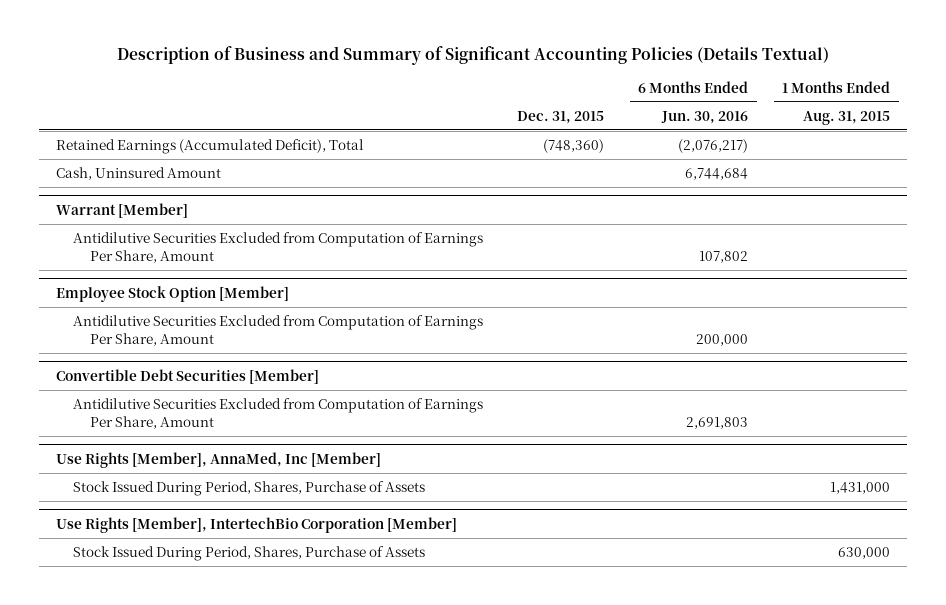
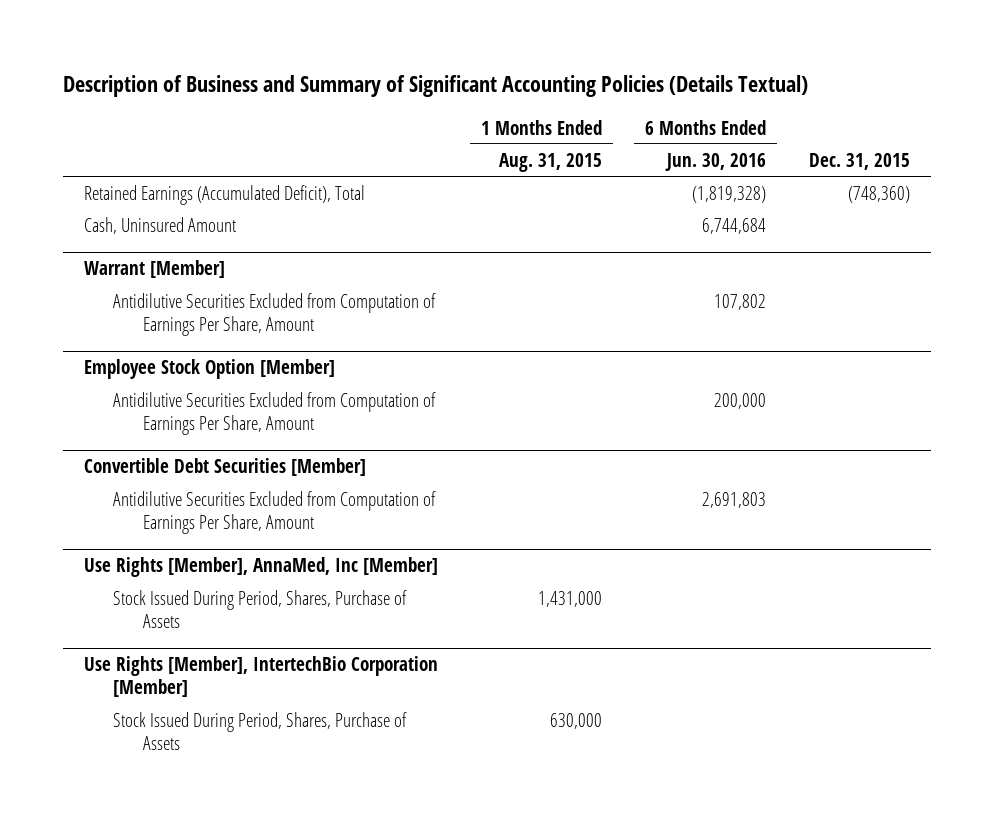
[678,138,749,153] (2,076,217) -> [692,185,767,203] (1,819,328)

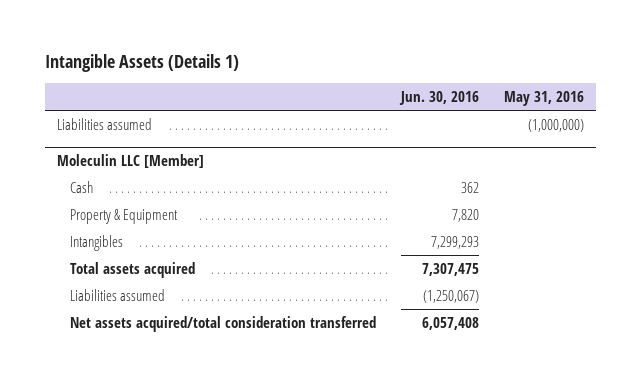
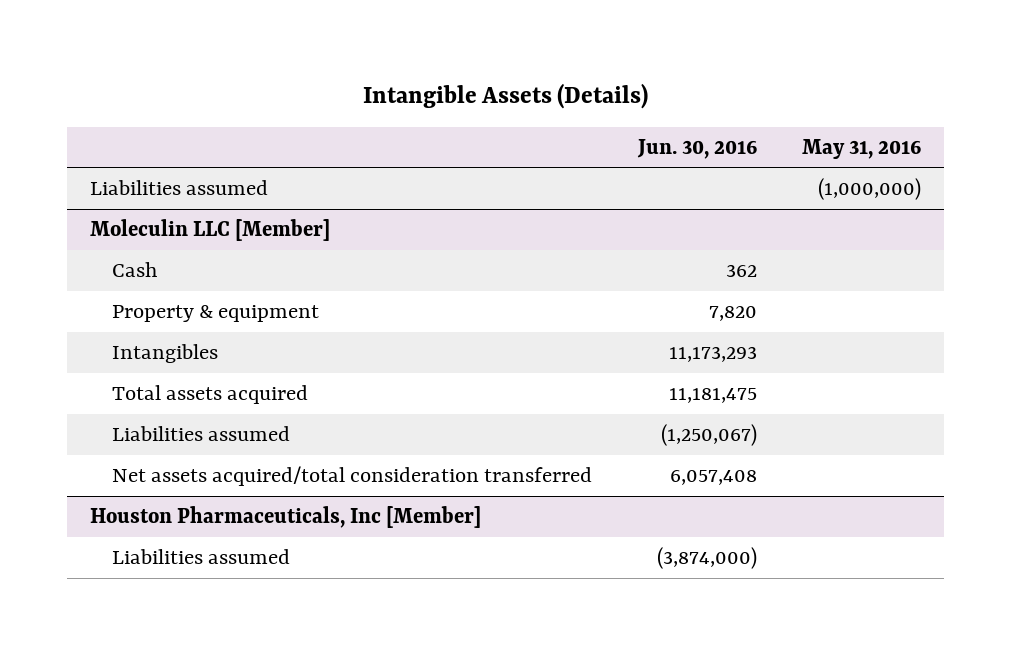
[44,54,239,73] Intangible Assets (Details 1) -> [362,83,648,110] Intangible Assets (Details)
[69,208,178,224] Property & Equipment -> [111,305,319,323] Property & equipment
[430,235,479,249] 7,299,293 -> [668,346,757,363] 11,173,293
[421,262,479,276] 7,307,475 -> [668,388,757,404] 11,181,475
none -> [90,506,482,529] Houston Pharmaceuticals, Inc [Member]
none -> [111,549,290,565] Liabilities assumed

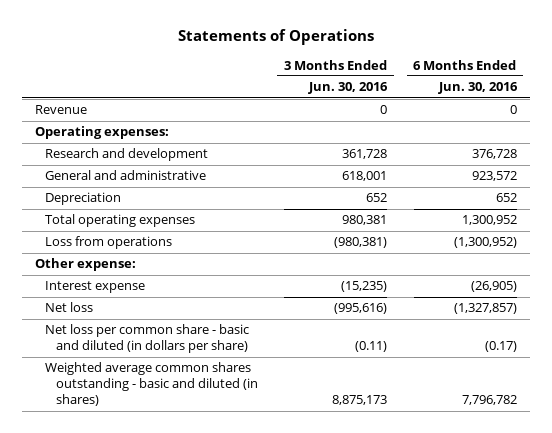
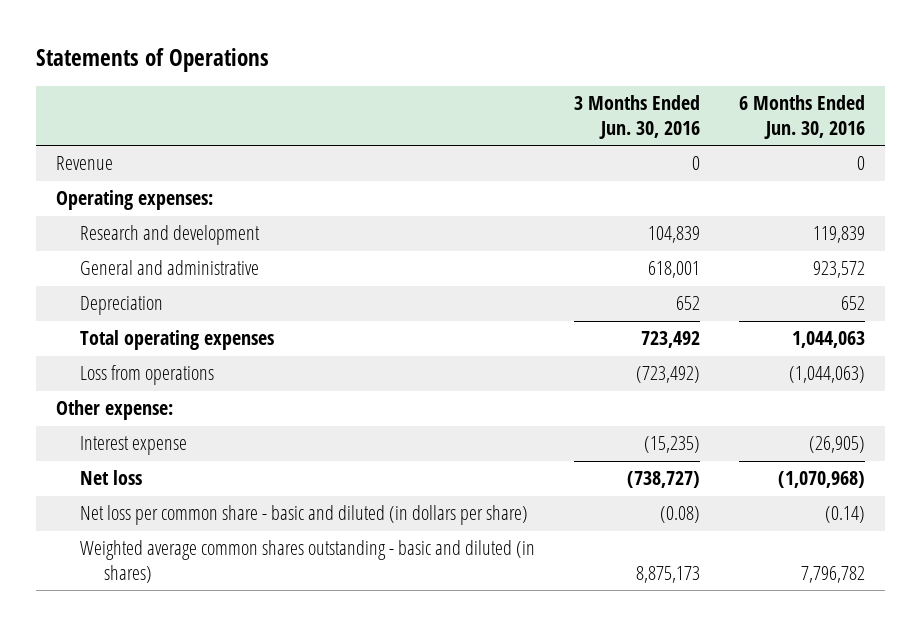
[342,149,388,160] 361,728 -> [648,226,701,244] 104,839
[471,149,517,160] 376,728 -> [813,226,866,244] 119,839
[342,215,388,226] 980,381 -> [641,331,701,349] 723,492
[461,215,517,226] 1,300,952 -> [792,331,866,349] 1,044,063
[334,237,388,249] (980,381) -> [636,366,701,384] (723,492)
[453,237,517,249] (1,300,952) -> [789,366,866,384] (1,044,063)
[334,303,388,315] (995,616) -> [627,471,701,489] (738,727)
[453,303,517,315] (1,327,857) -> [778,471,866,489] (1,070,968)
[355,341,388,353] (0.11) -> [660,506,701,524] (0.08)
[484,341,517,353] (0.17) -> [825,506,866,524] (0.14)

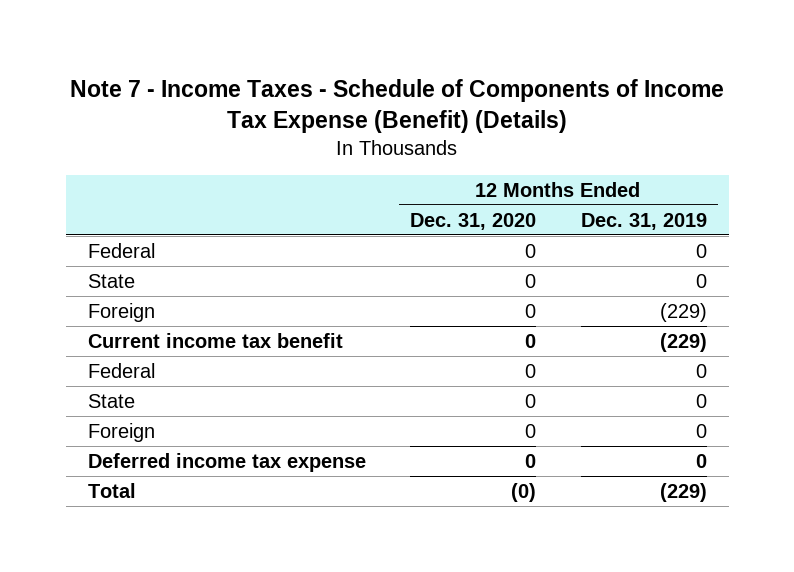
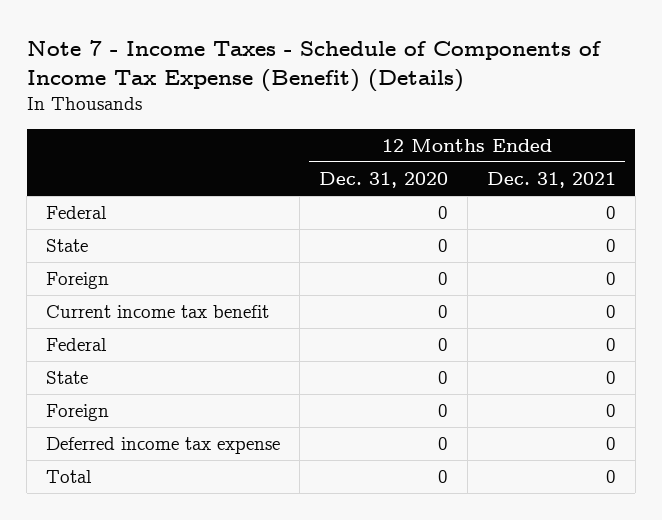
[580,212,707,230] Dec. 31, 2019 -> none
none -> [486,172,616,189] Dec. 31, 2021
[511,482,537,502] (0) -> [437,470,448,484] 0

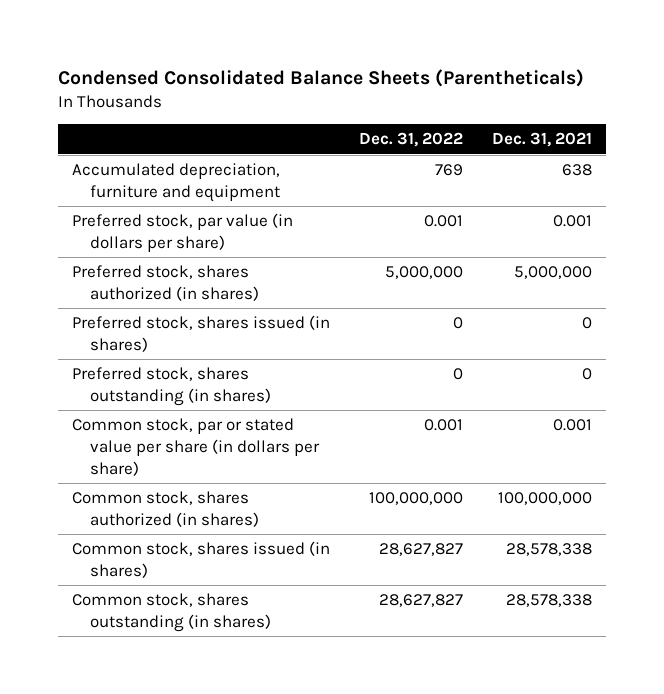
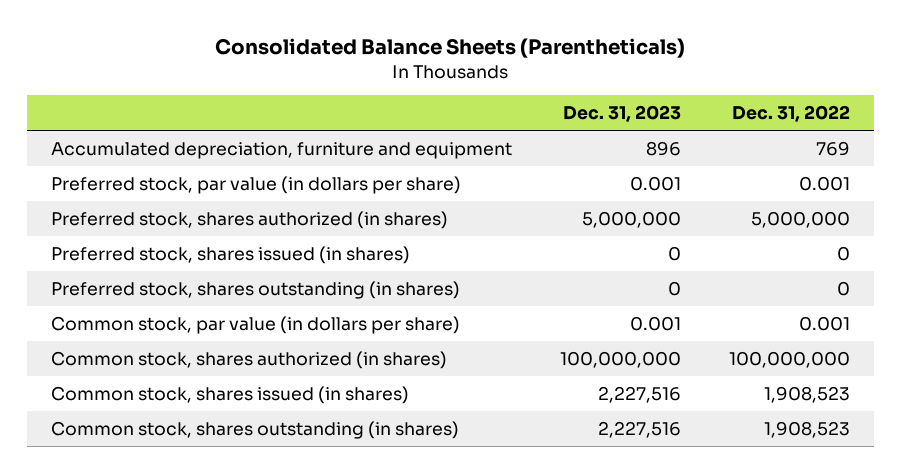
[58,69,585,88] Condensed Consolidated Balance Sheets (Parentheticals) -> [215,38,686,59] Consolidated Balance Sheets (Parentheticals)
[491,132,592,148] Dec. 31, 2021 -> none
none -> [562,104,681,122] Dec. 31, 2023
[72,418,320,476] Common stock, par or stated value per share (in dollars per share) -> [50,315,460,334] Common stock, par value (in dollars per share)
[379,543,464,557] 28,627,827 -> [763,385,850,403] 1,908,523
[379,594,464,608] 28,627,827 -> [763,420,850,438] 1,908,523

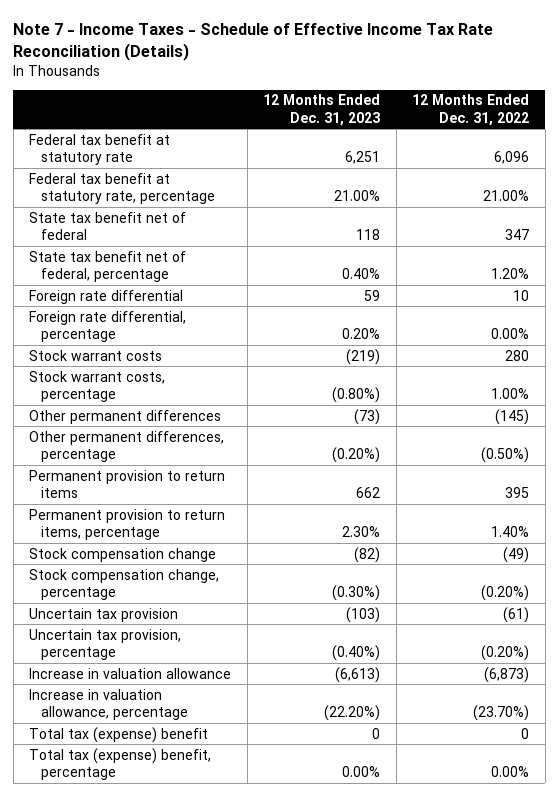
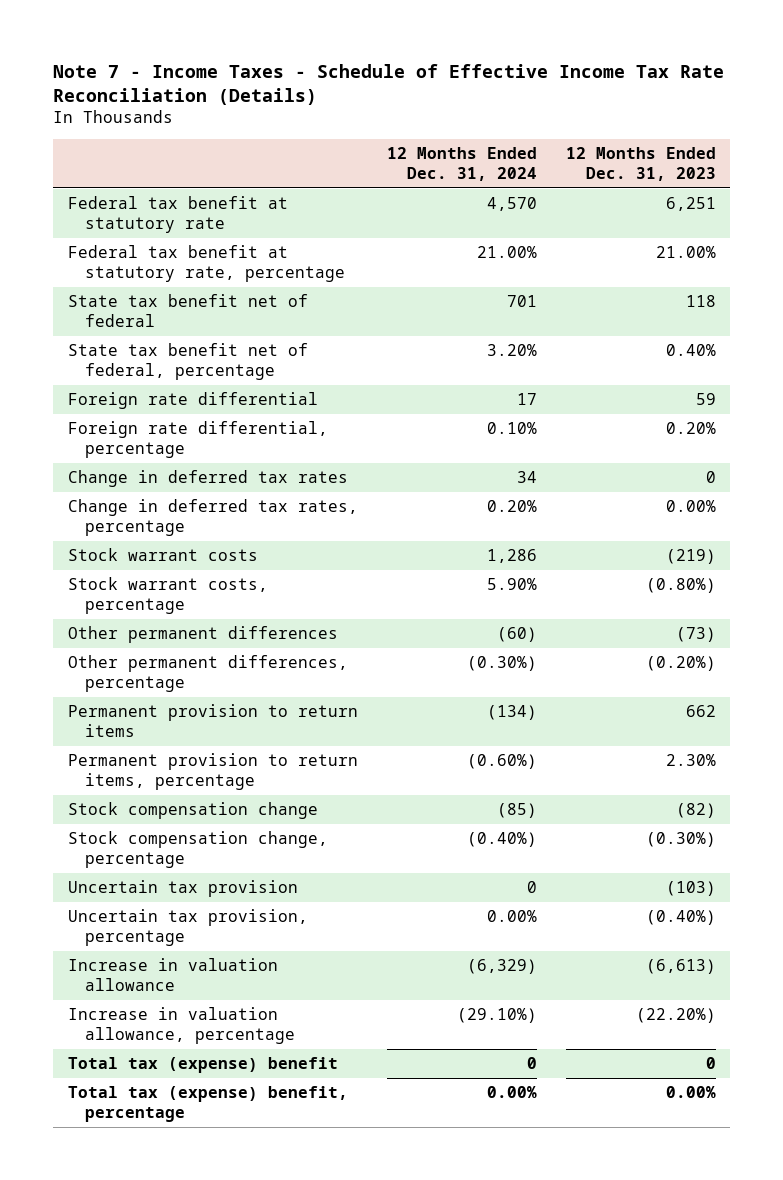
[412,94,530,126] 12 Months Ended Dec. 31, 2022 -> none
none -> [386,147,537,181] 12 Months Ended Dec. 31, 2024
none -> [67,470,348,488] Change in deferred tax rates
none -> [67,499,358,536] Change in deferred tax rates, percentage

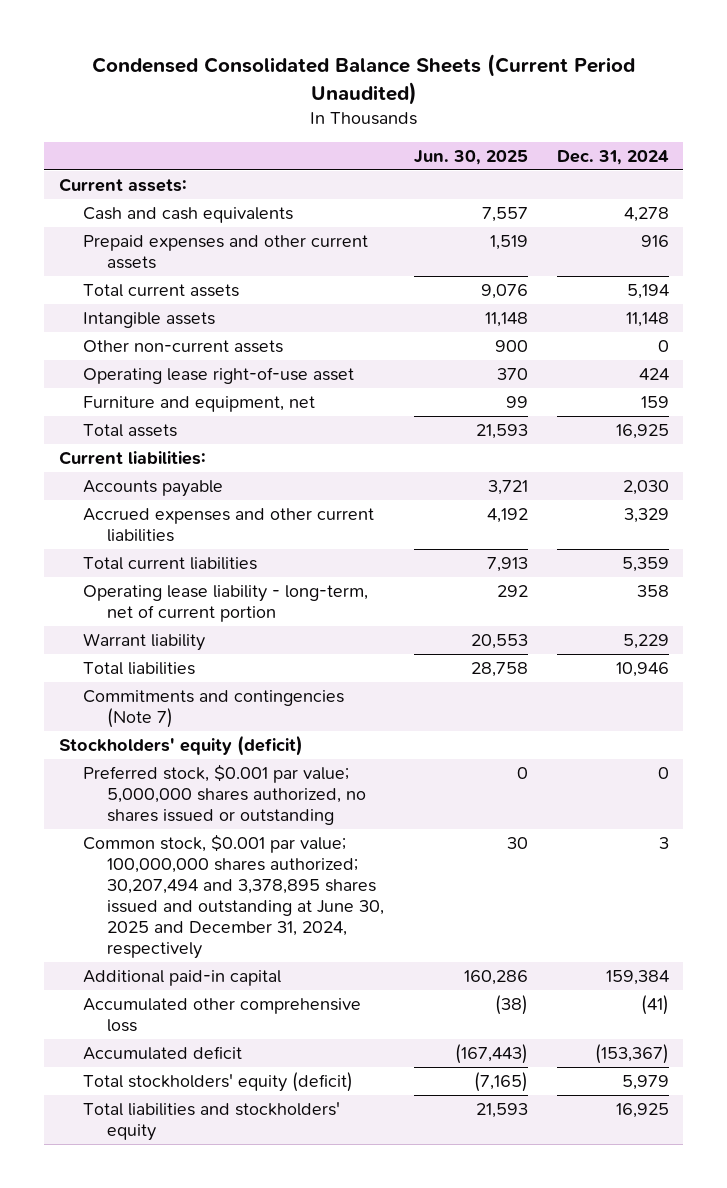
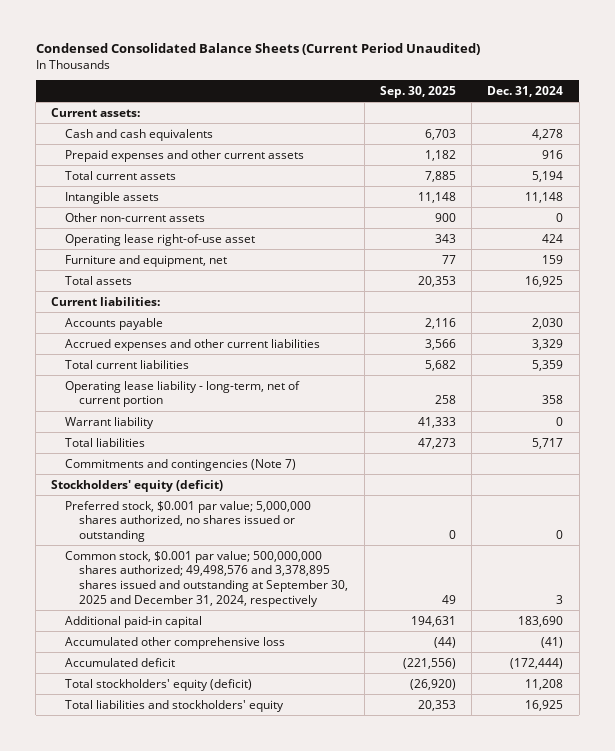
[413,149,528,165] Jun. 30, 2025 -> none
none -> [379,85,456,98] Sep. 30, 2025
[622,634,669,650] 5,229 -> [556,416,564,426] 0
[615,662,669,678] 10,946 -> [532,437,564,449] 5,717
[83,834,385,960] Common stock, $0.001 par value; 100,000,000 shares authorized; 30,207,494 and 3,378,895 shares issued and outstanding at June 30, 2025 and December 31, 2024, respectively -> [65,550,349,607] Common stock, $0.001 par value; 500,000,000 shares authorized; 49,498,576 and 3,378,895 shares issued and outstanding at September 30, 2025 and December 31, 2024, respectively
[605,970,669,986] 159,384 -> [518,615,564,627] 183,690
[594,1044,669,1065] (153,367) -> [510,657,564,669] (172,444)
[621,1075,669,1091] 5,979 -> [525,678,564,690] 11,208

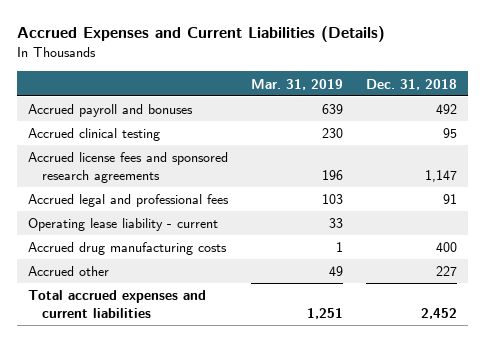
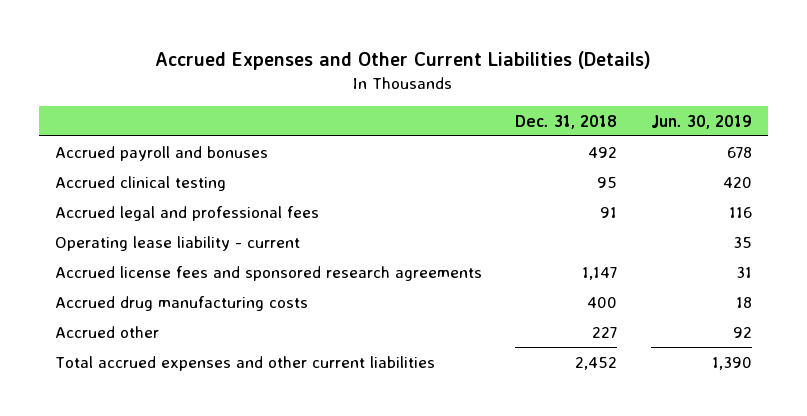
[16,26,385,43] Accrued Expenses and Current Liabilities (Details) -> [155,50,652,70] Accrued Expenses and Other Current Liabilities (Details)
[250,78,343,90] Mar. 31, 2019 -> none
none -> [650,114,752,129] Jun. 30, 2019
[28,152,229,183] Accrued license fees and sponsored research agreements -> [55,265,483,281] Accrued license fees and sponsored research agreements
[28,290,207,318] Total accrued expenses and current liabilities -> [55,355,436,371] Total accrued expenses and other current liabilities

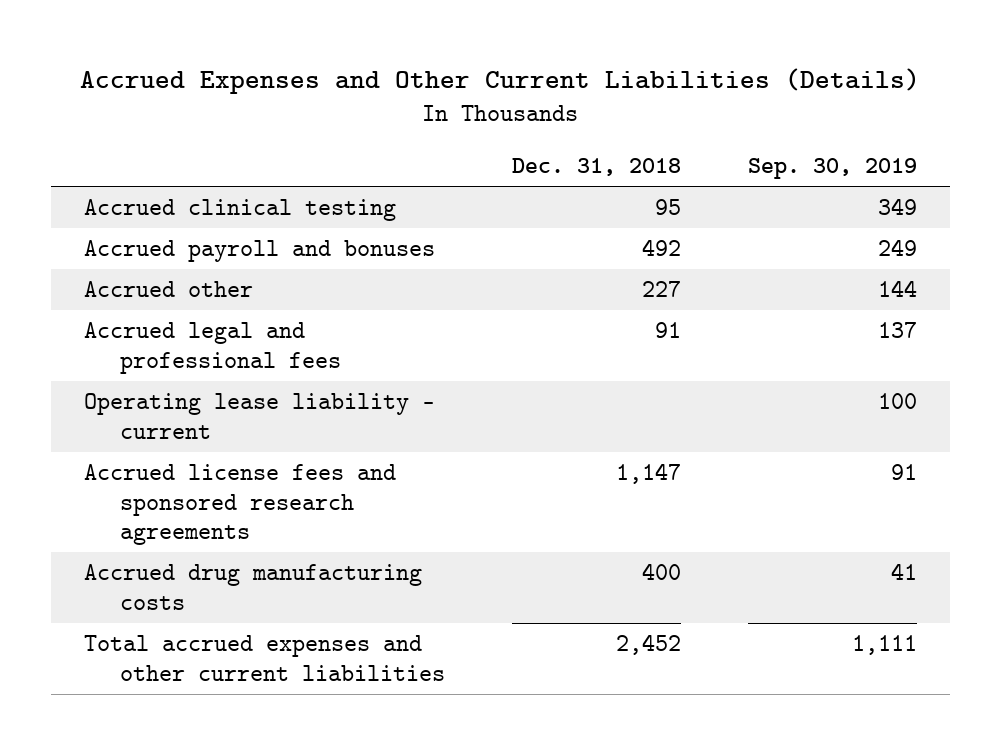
[650,114,752,129] Jun. 30, 2019 -> none
none -> [747,158,917,180] Sep. 30, 2019
[55,145,269,161] Accrued payroll and bonuses -> [83,239,435,262] Accrued payroll and bonuses
[55,325,160,338] Accrued other -> [83,280,253,297] Accrued other

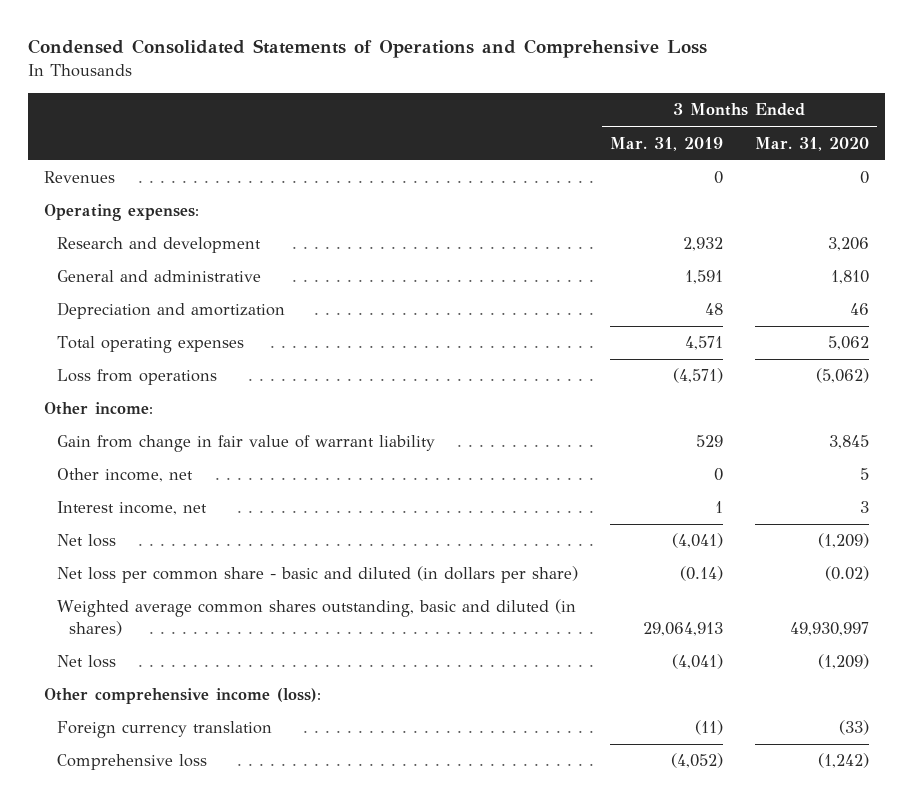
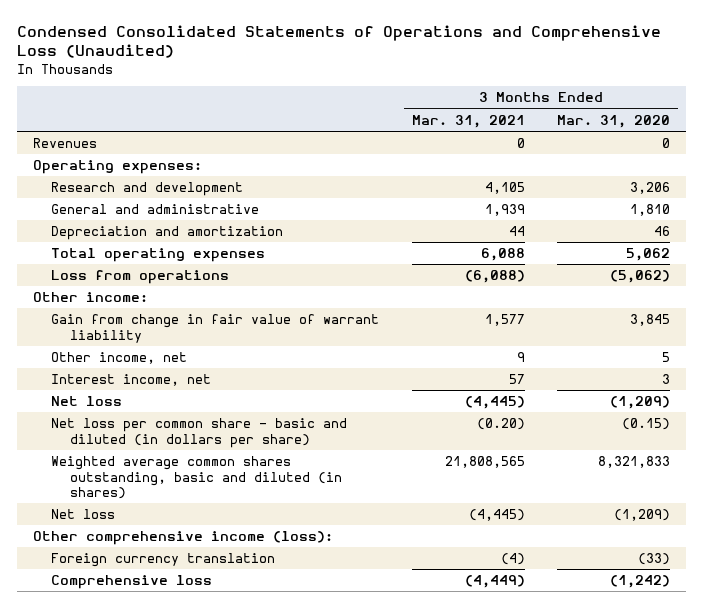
[27,39,707,59] Condensed Consolidated Statements of Operations and Comprehensive Loss -> [16,24,661,59] Condensed Consolidated Statements of Operations and Comprehensive Loss (Unaudited)
[609,136,723,151] Mar. 31, 2019 -> none
none -> [411,114,525,128] Mar. 31, 2021
[825,566,870,582] (0.02) -> [621,418,670,431] (0.15)
[790,621,870,636] 49,930,997 -> [597,456,670,469] 8,321,833

